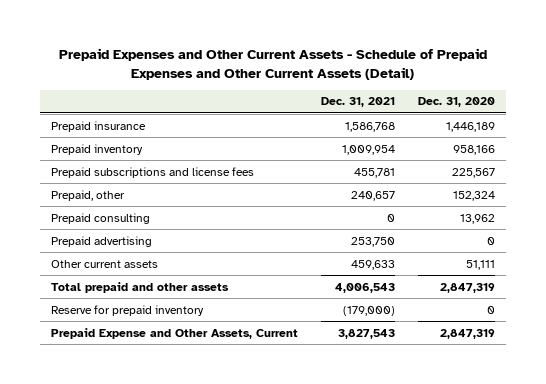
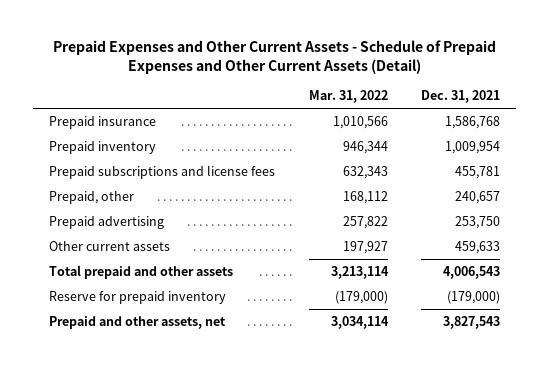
[417,97,495,108] Dec. 31, 2020 -> none
none -> [308,90,388,104] Mar. 31, 2022
[51,212,151,224] Prepaid consulting -> none
[51,327,299,339] Prepaid Expense and Other Assets, Current -> [49,315,227,329] Prepaid and other assets, net

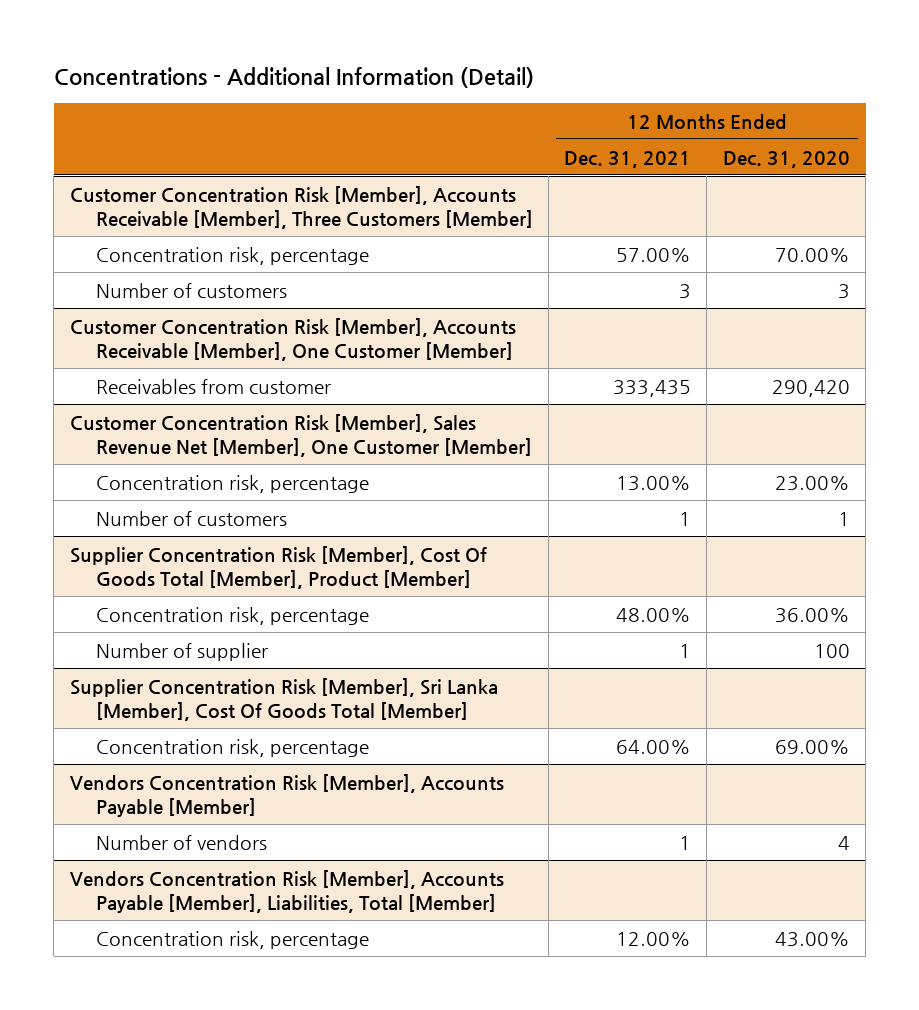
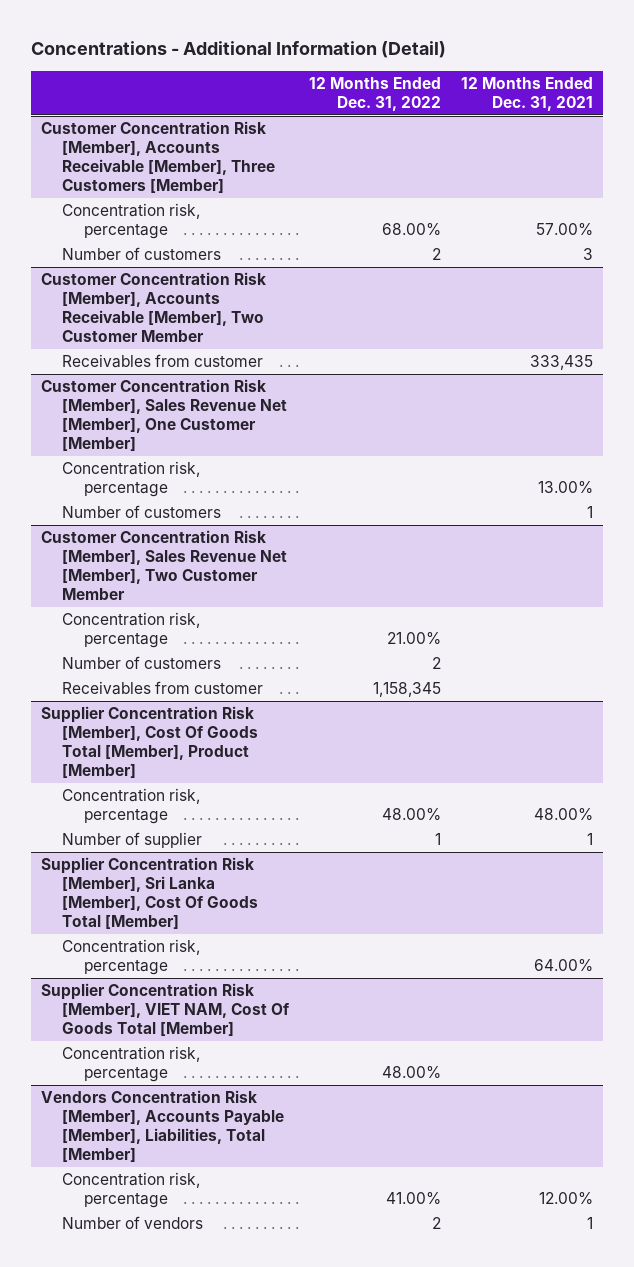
[722,150,850,168] Dec. 31, 2020 -> none
none -> [309,76,442,111] 12 Months Ended Dec. 31, 2022
[69,317,516,361] Customer Concentration Risk [Member], Accounts Receivable [Member], One Customer [Member] -> [40,272,266,343] Customer Concentration Risk [Member], Accounts Receivable [Member], Two Customer Member
none -> [40,530,288,601] Customer Concentration Risk [Member], Sales Revenue Net [Member], Two Customer Member
none -> [62,612,201,649] Concentration risk, percentage
none -> [62,656,222,670] Number of customers
none -> [62,681,264,696] Receivables from customer
[69,773,504,817] Vendors Concentration Risk [Member], Accounts Payable [Member] -> none
[95,834,267,850] Number of vendors -> none
none -> [40,983,291,1037] Supplier Concentration Risk [Member], VIET NAM, Cost Of Goods Total [Member]
none -> [62,1046,201,1083] Concentration risk, percentage
none -> [62,1216,204,1230] Number of vendors

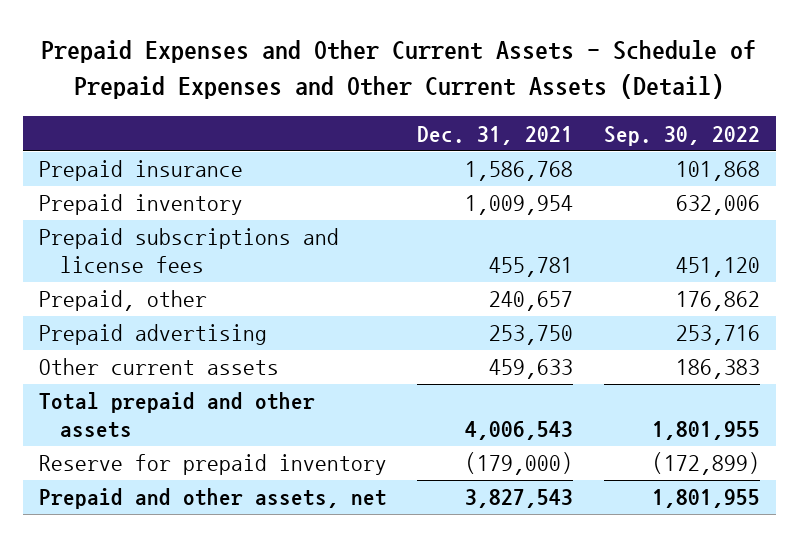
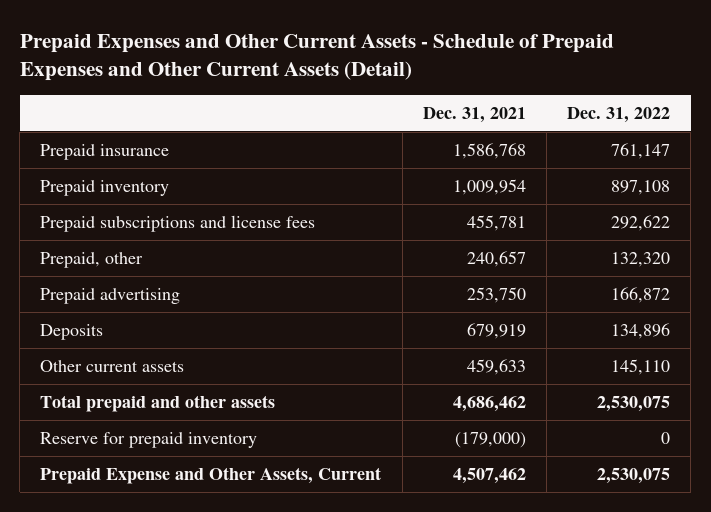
[604,125,761,146] Sep. 30, 2022 -> none
none -> [567,106,671,123] Dec. 31, 2022
none -> [40,324,104,341] Deposits
[465,420,574,440] 4,006,543 -> [452,396,526,413] 4,686,462
[38,488,387,510] Prepaid and other assets, net -> [40,467,382,485] Prepaid Expense and Other Assets, Current
[465,489,574,509] 3,827,543 -> [452,468,526,485] 4,507,462

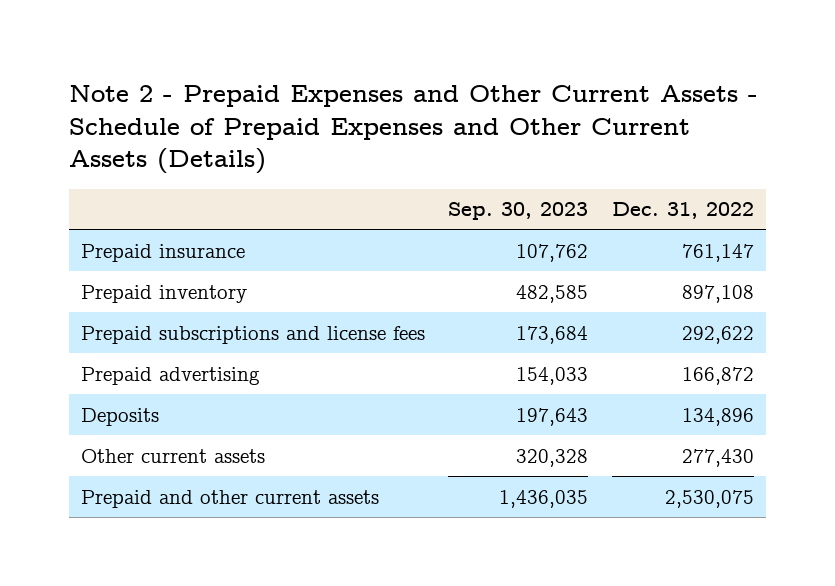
[19,34,614,82] Prepaid Expenses and Other Current Assets - Schedule of Prepaid Expenses and Other Current Assets (Detail) -> [68,84,758,175] Note 2 - Prepaid Expenses and Other Current Assets - Schedule of Prepaid Expenses and Other Current Assets (Details)
[422,106,526,123] Dec. 31, 2021 -> none
none -> [448,202,589,221] Sep. 30, 2023
[40,252,144,269] Prepaid, other -> none
[40,395,276,413] Total prepaid and other assets -> none
[40,432,258,449] Reserve for prepaid inventory -> none
[611,359,671,376] 145,110 -> [681,448,754,467] 277,430
[40,467,382,485] Prepaid Expense and Other Assets, Current -> [80,489,379,508] Prepaid and other current assets

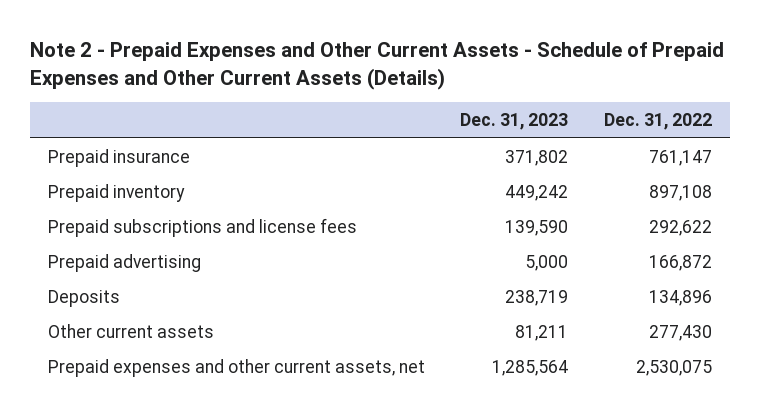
[448,202,589,221] Sep. 30, 2023 -> none
none -> [460,113,569,131] Dec. 31, 2023
[80,489,379,508] Prepaid and other current assets -> [47,358,425,377] Prepaid expenses and other current assets, net

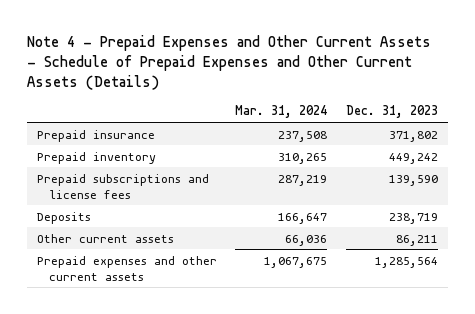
[29,42,724,90] Note 2 - Prepaid Expenses and Other Current Assets - Schedule of Prepaid Expenses and Other Current Assets (Details) -> [27,35,432,90] Note 4 - Prepaid Expenses and Other Current Assets - Schedule of Prepaid Expenses and Other Current Assets (Details)
[604,113,713,131] Dec. 31, 2022 -> none
none -> [235,105,328,119] Mar. 31, 2024
[47,253,201,272] Prepaid advertising -> none
[515,324,569,341] 81,211 -> [396,234,439,246] 86,211
[47,358,425,377] Prepaid expenses and other current assets, net -> [36,255,217,281] Prepaid expenses and other current assets

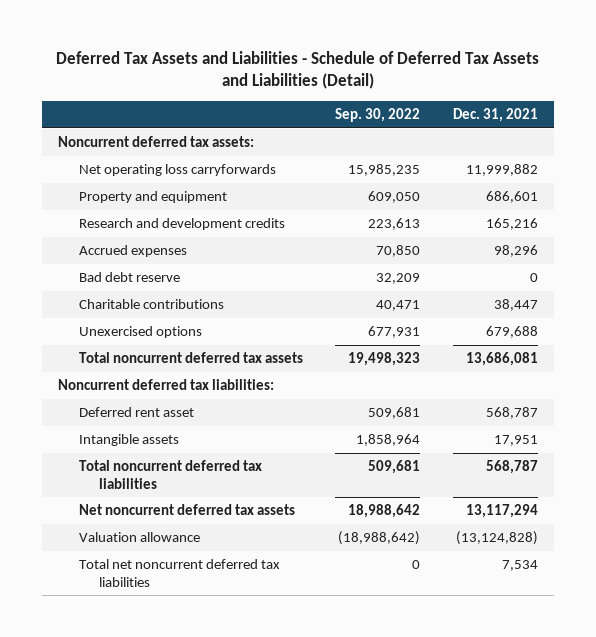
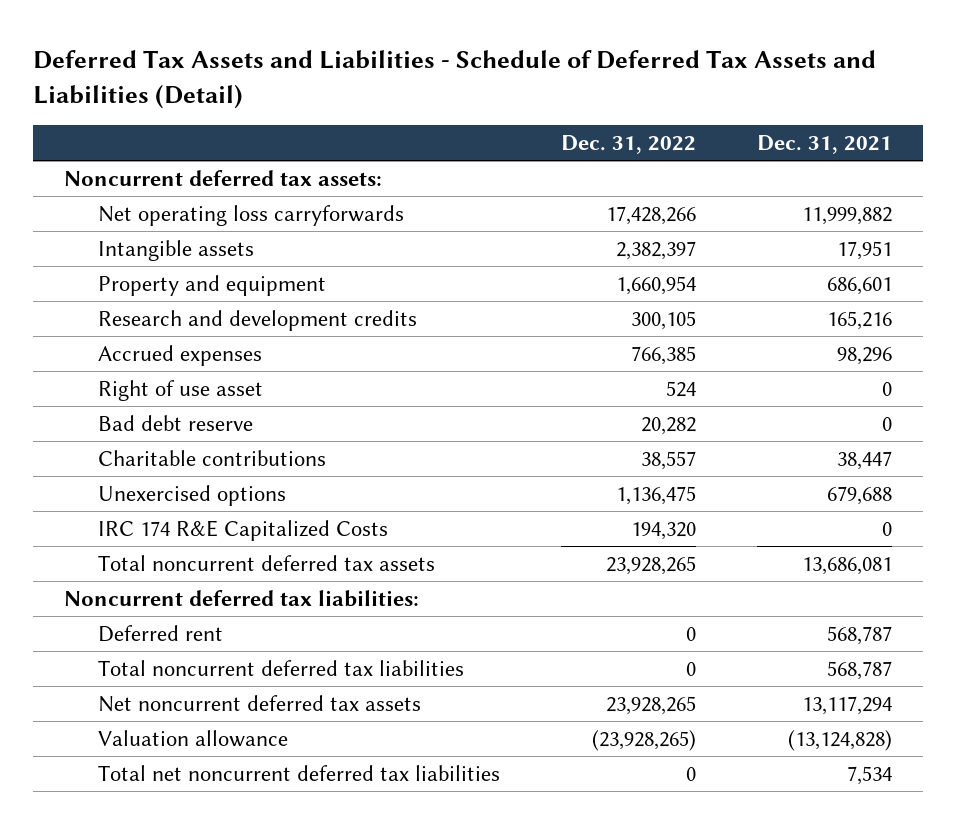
[335,107,421,122] Sep. 30, 2022 -> none
none -> [561,134,697,154] Dec. 31, 2022
[78,434,179,447] Intangible assets -> [97,239,254,261] Intangible assets
none -> [97,379,263,401] Right of use asset
none -> [97,519,388,541] IRC 174 R&E Capitalized Costs
[78,407,194,418] Deferred rent asset -> [97,624,223,642] Deferred rent

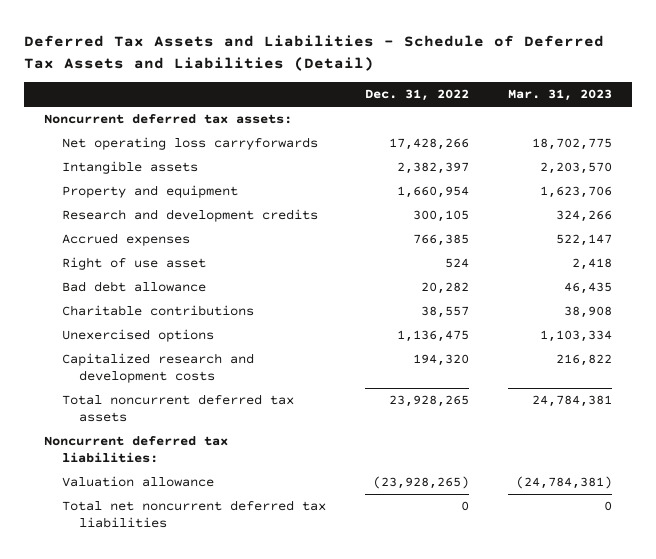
[757,134,893,154] Dec. 31, 2021 -> none
none -> [508,89,613,102] Mar. 31, 2023
[97,414,253,431] Bad debt reserve -> [61,281,206,293] Bad debt allowance
[97,519,388,541] IRC 174 R&E Capitalized Costs -> [61,353,254,383] Capitalized research and development costs
[97,624,223,642] Deferred rent -> none
[97,659,464,676] Total noncurrent deferred tax liabilities -> none
[97,694,421,712] Net noncurrent deferred tax assets -> none

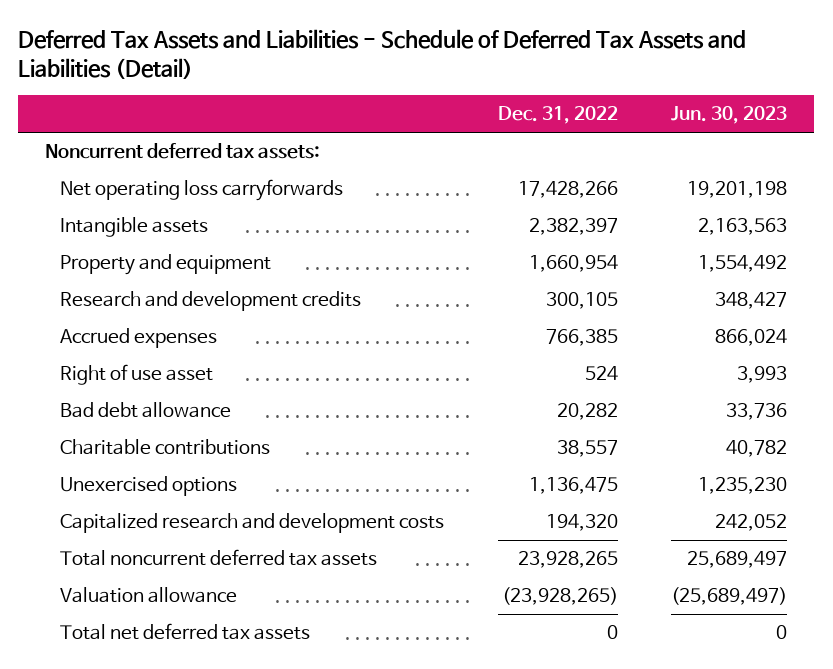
[508,89,613,102] Mar. 31, 2023 -> none
none -> [671,106,788,125] Jun. 30, 2023
[44,436,229,463] Noncurrent deferred tax liabilities: -> none
[61,500,326,528] Total net noncurrent deferred tax liabilities -> [60,623,311,641] Total net deferred tax assets

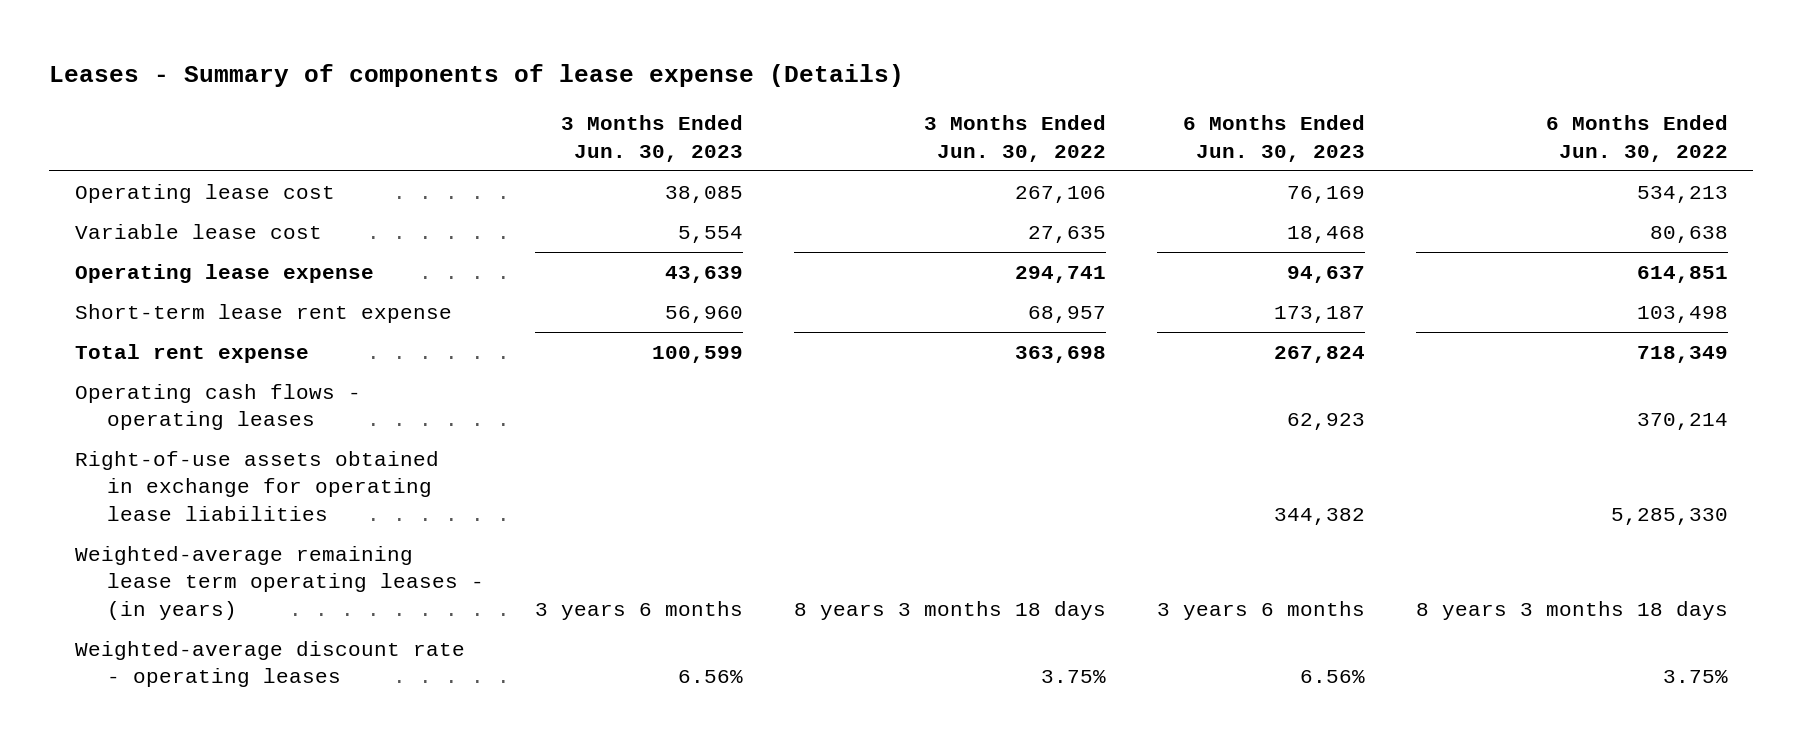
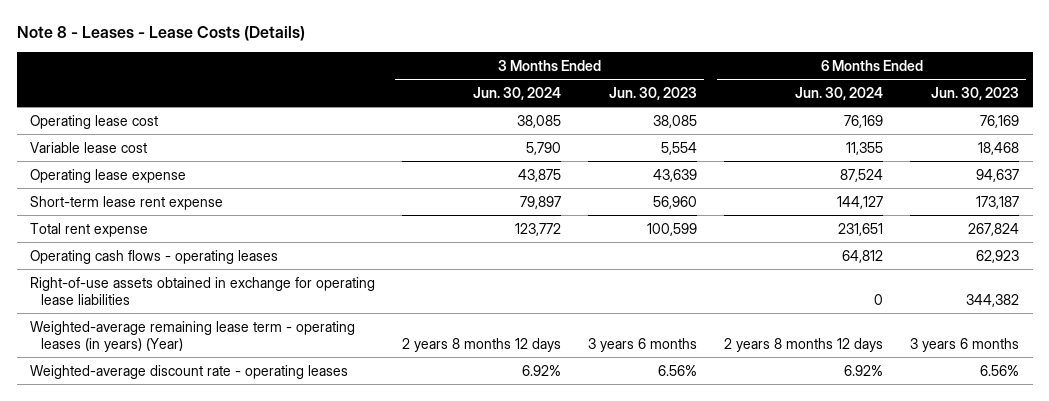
[49,64,905,88] Leases - Summary of components of lease expense (Details) -> [16,26,305,42] Note 8 - Leases - Lease Costs (Details)
[924,115,1107,162] 3 Months Ended Jun. 30, 2022 -> none
[1545,115,1728,162] 6 Months Ended Jun. 30, 2022 -> none
none -> [473,86,562,100] Jun. 30, 2024
none -> [795,86,884,100] Jun. 30, 2024
[74,545,485,620] Weighted-average remaining lease term operating leases - (in years) -> [30,320,356,352] Weighted-average remaining lease term - operating leases (in years) (Year)

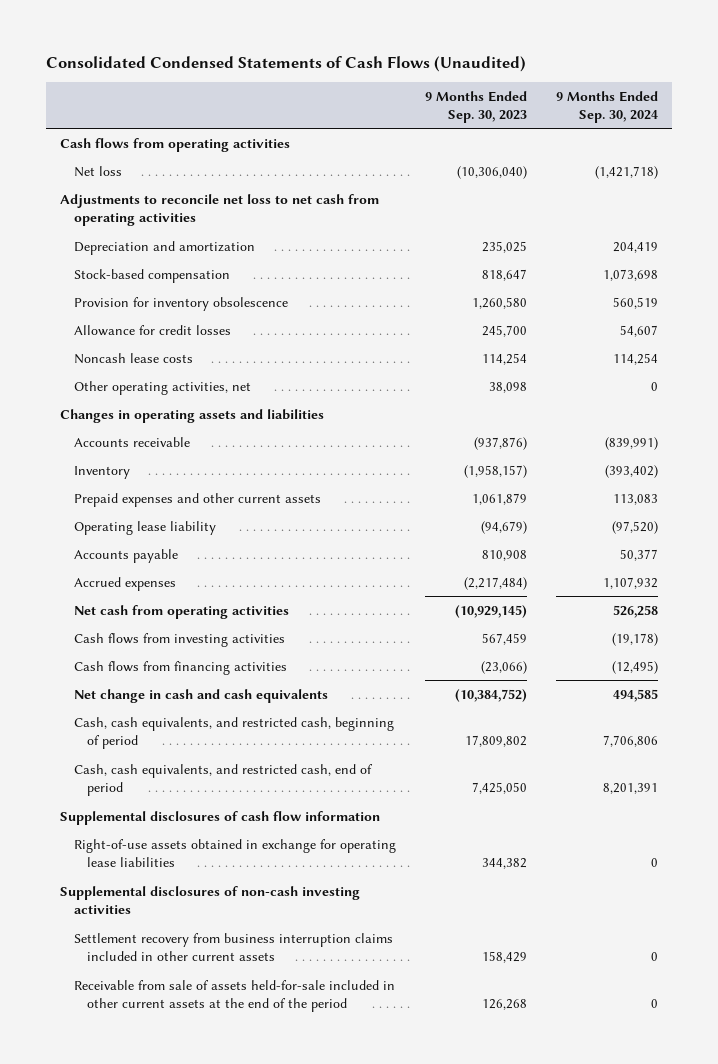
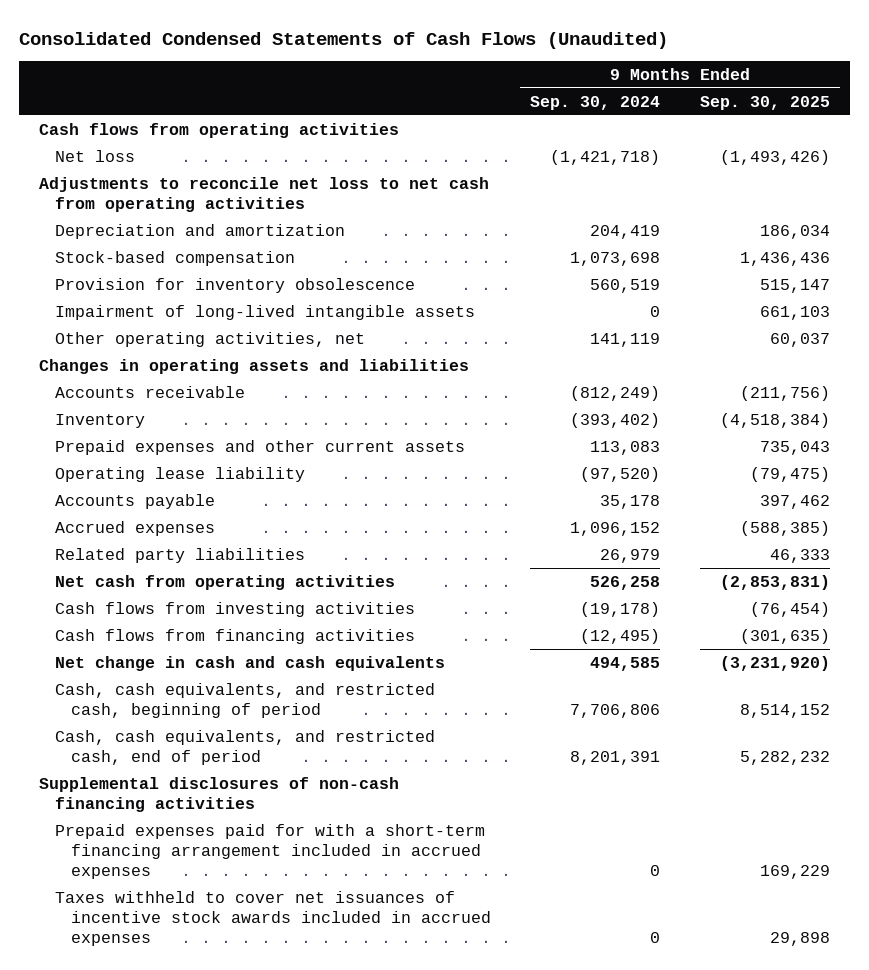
[424,90,527,123] 9 Months Ended Sep. 30, 2023 -> none
none -> [699,95,830,110] Sep. 30, 2025
[73,324,231,336] Allowance for credit losses -> none
[73,352,193,364] Noncash lease costs -> none
none -> [54,304,475,320] Impairment of long-lived intangible assets
[650,381,658,391] 0 -> [590,332,661,347] 141,119
[604,436,658,450] (839,991) -> [570,385,661,401] (812,249)
[619,548,658,561] 50,377 -> [600,494,661,509] 35,178
[602,576,658,589] 1,107,932 -> [570,521,661,536] 1,096,152
none -> [54,547,305,563] Related party liabilities
[73,838,396,867] Right-of-use assets obtained in exchange for operating lease liabilities -> none
[60,885,361,914] Supplemental disclosures of non-cash investing activities -> none
[73,932,393,961] Settlement recovery from business interruption claims included in other current assets -> none
[73,979,395,1012] Receivable from sale of assets held-for-sale included in other current assets at the end of the period -> none
[60,810,381,825] Supplemental disclosures of cash flow information -> [39,776,400,812] Supplemental disclosures of non-cash financing activities
none -> [54,823,485,879] Prepaid expenses paid for with a short-term financing arrangement included in accrued expenses
none -> [54,890,491,946] Taxes withheld to cover net issuances of incentive stock awards included in accrued expenses

